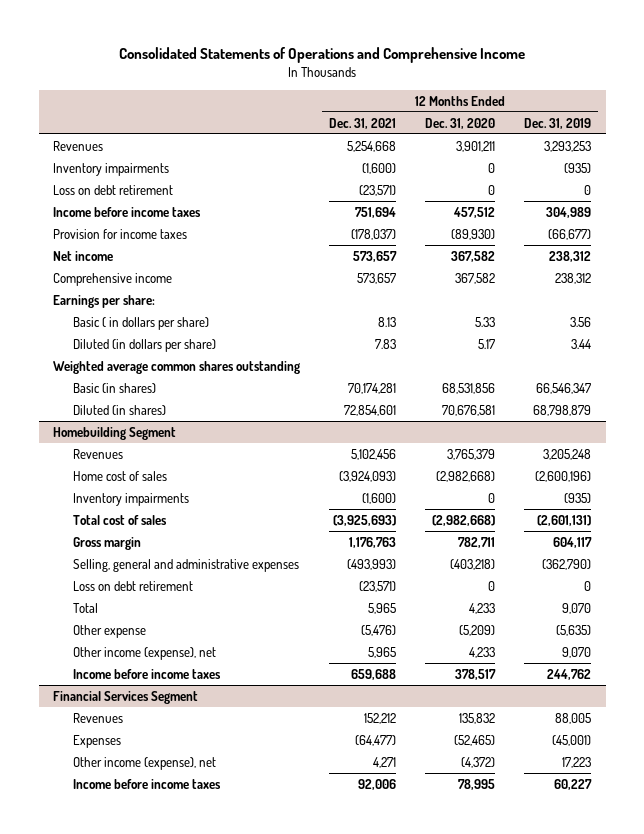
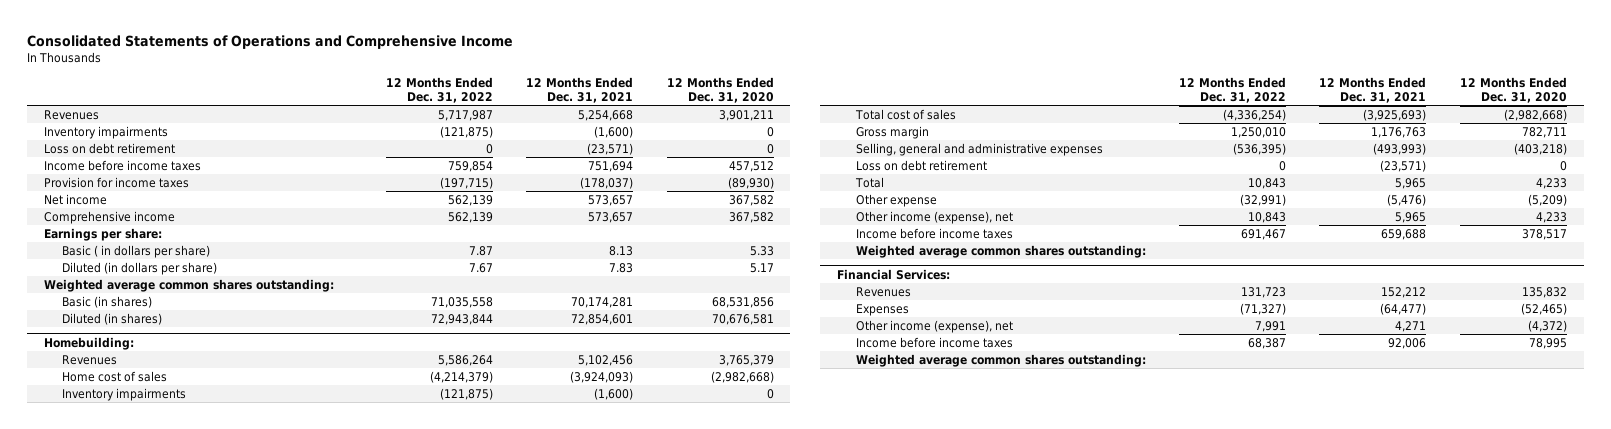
[524,117,592,129] Dec. 31, 2019 -> none
none -> [385,76,493,103] 12 Months Ended Dec. 31, 2022
[53,360,301,374] Weighted average common shares outstanding -> [43,279,334,293] Weighted average common shares outstanding:
[53,426,177,440] Homebuilding Segment -> [43,337,134,351] Homebuilding:
none -> [855,245,1146,259] Weighted average common shares outstanding:
[53,690,199,704] Financial Services Segment -> [837,269,951,281] Financial Services:
none -> [855,354,1146,368] Weighted average common shares outstanding:

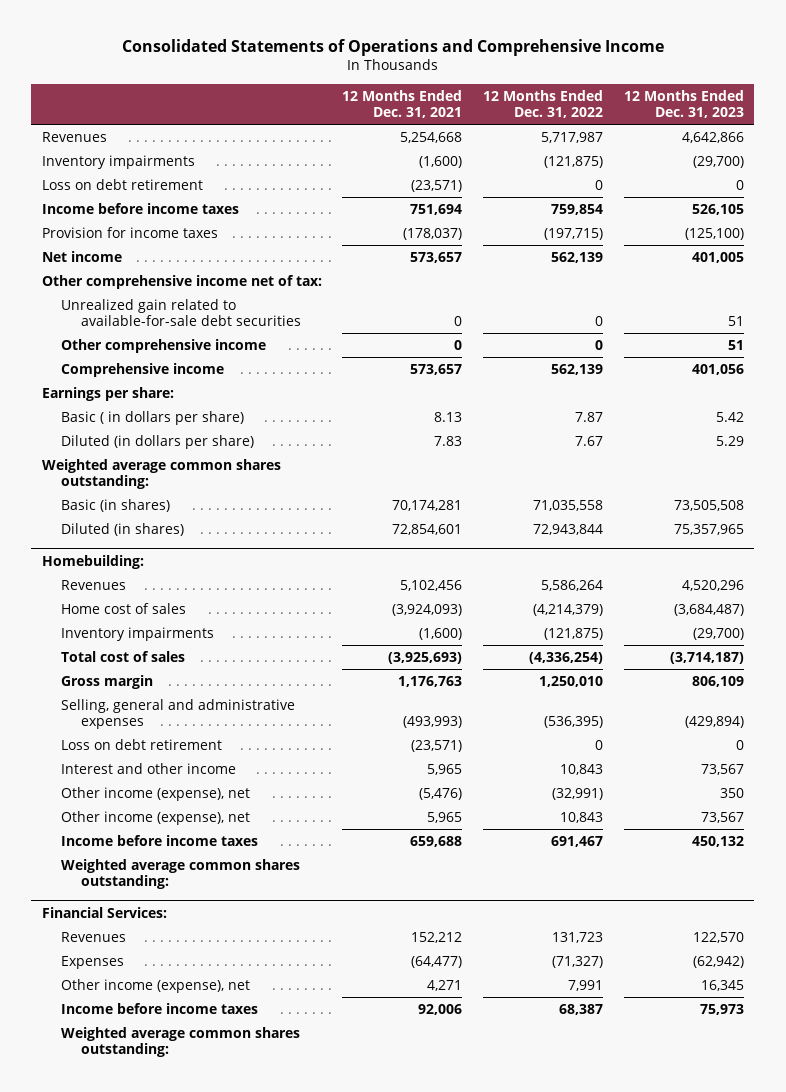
[666,76,774,103] 12 Months Ended Dec. 31, 2020 -> none
none -> [624,89,745,118] 12 Months Ended Dec. 31, 2023
none -> [41,274,322,289] Other comprehensive income net of tax:
none -> [61,298,302,326] Unrealized gain related to available-for-sale debt securities
none -> [61,338,267,353] Other comprehensive income
[854,177,884,189] Total -> [61,762,237,774] Interest and other income
[855,194,937,208] Other expense -> [61,786,251,801] Other income (expense), net

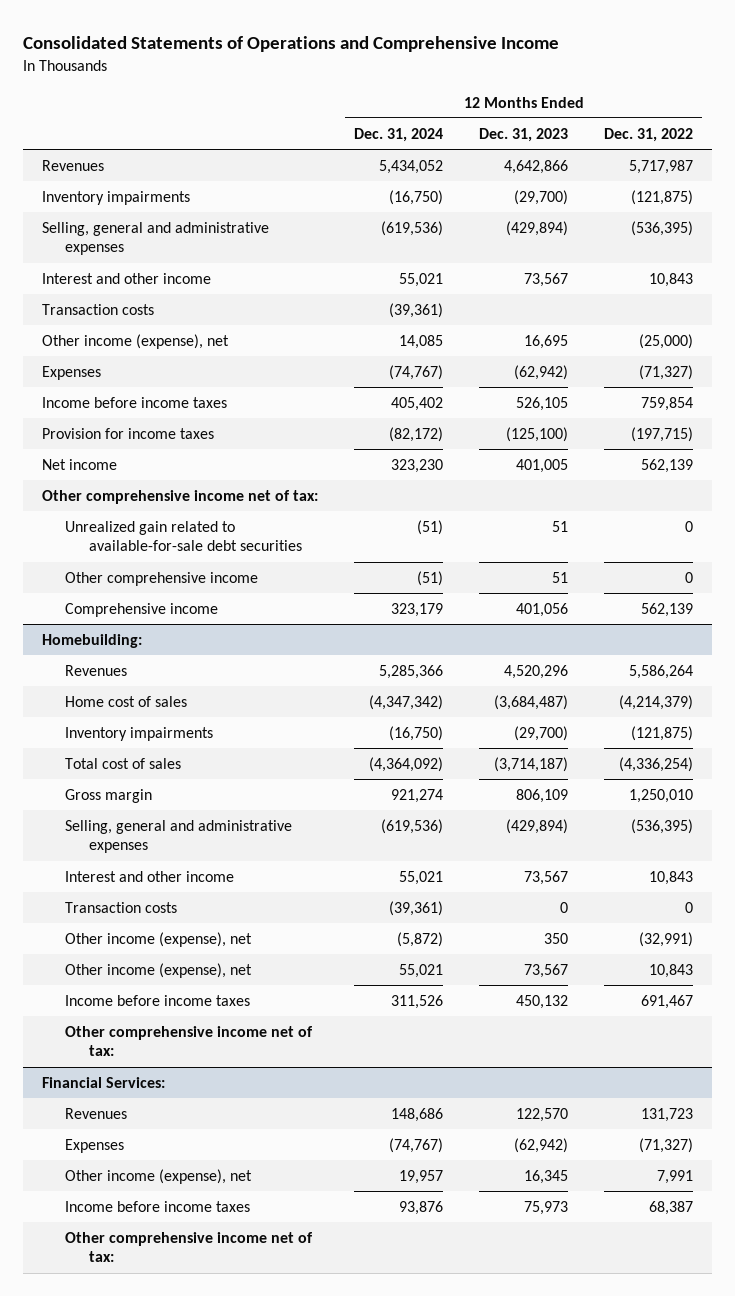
[342,89,463,118] 12 Months Ended Dec. 31, 2021 -> none
none -> [353,127,443,142] Dec. 31, 2024
[41,178,203,190] Loss on debt retirement -> none
none -> [41,221,269,256] Selling, general and administrative expenses
none -> [41,272,211,284] Interest and other income
none -> [41,303,154,315] Transaction costs
none -> [41,333,229,349] Other income (expense), net
none -> [41,365,101,380] Expenses
[41,386,174,401] Earnings per share: -> none
[61,410,245,425] Basic ( in dollars per share) -> none
[61,434,255,449] Diluted (in dollars per share) -> none
[41,458,281,489] Weighted average common shares outstanding: -> none
[61,498,171,512] Basic (in shares) -> none
[61,522,185,536] Diluted (in shares) -> none
[61,738,223,750] Loss on debt retirement -> none
none -> [65,901,178,913] Transaction costs
[61,858,301,889] Weighted average common shares outstanding: -> none
none -> [65,1025,314,1057] Other comprehensive income net of tax:
[61,1026,301,1057] Weighted average common shares outstanding: -> none
none -> [65,1231,314,1263] Other comprehensive income net of tax:

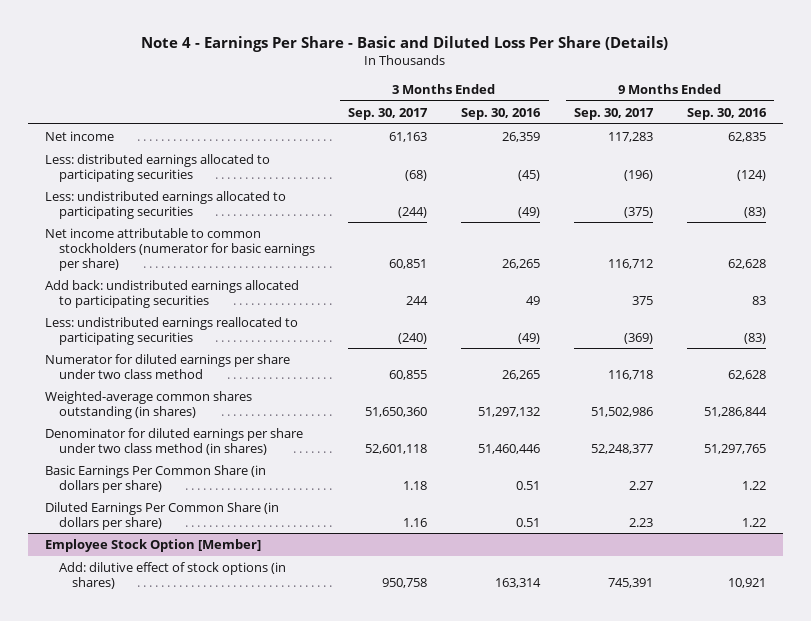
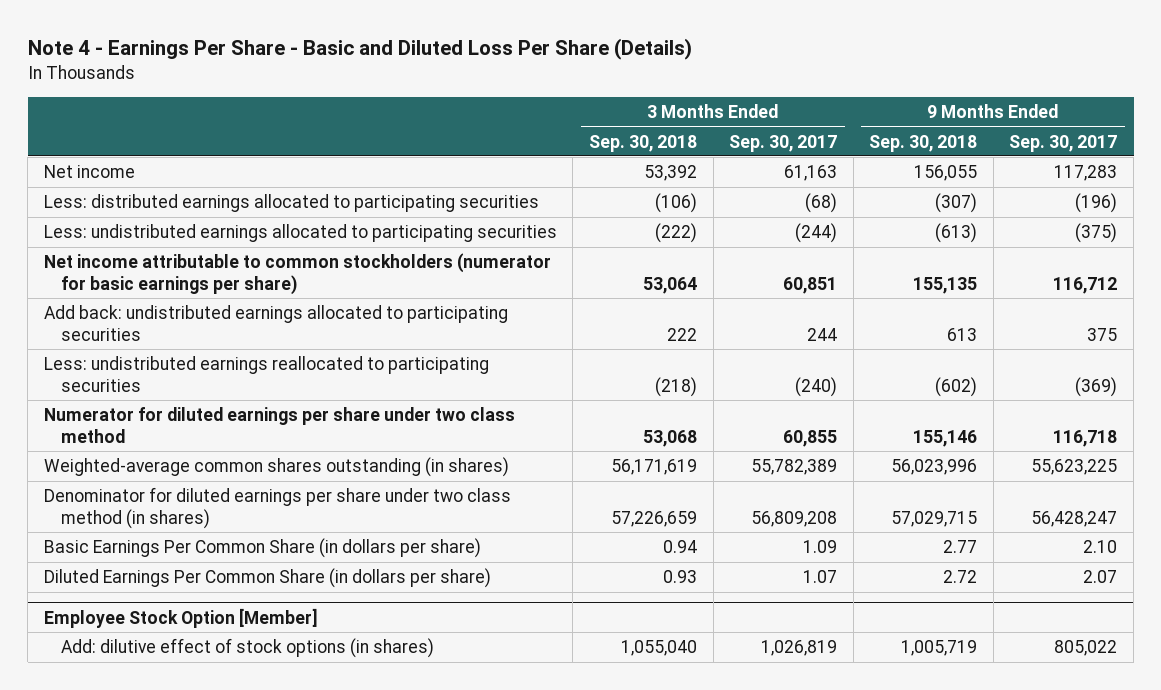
[461,107,542,120] Sep. 30, 2016 -> none
[686,107,767,120] Sep. 30, 2016 -> none
none -> [589,134,698,152] Sep. 30, 2018
none -> [869,134,978,152] Sep. 30, 2018
[365,406,428,417] 51,650,360 -> [751,459,838,476] 55,782,389
[591,406,654,417] 51,502,986 -> [1031,459,1118,476] 55,623,225
[365,443,428,454] 52,601,118 -> [751,510,838,527] 56,809,208
[591,443,654,454] 52,248,377 -> [1031,510,1118,527] 56,428,247
[403,480,428,490] 1.18 -> [803,540,838,554] 1.09
[629,480,654,490] 2.27 -> [1083,540,1118,554] 2.10
[403,517,428,527] 1.16 -> [803,570,838,584] 1.07
[629,517,654,527] 2.23 -> [1083,570,1118,584] 2.07
[382,577,428,588] 950,758 -> [761,640,838,657] 1,026,819
[608,577,654,588] 745,391 -> [1054,640,1118,657] 805,022

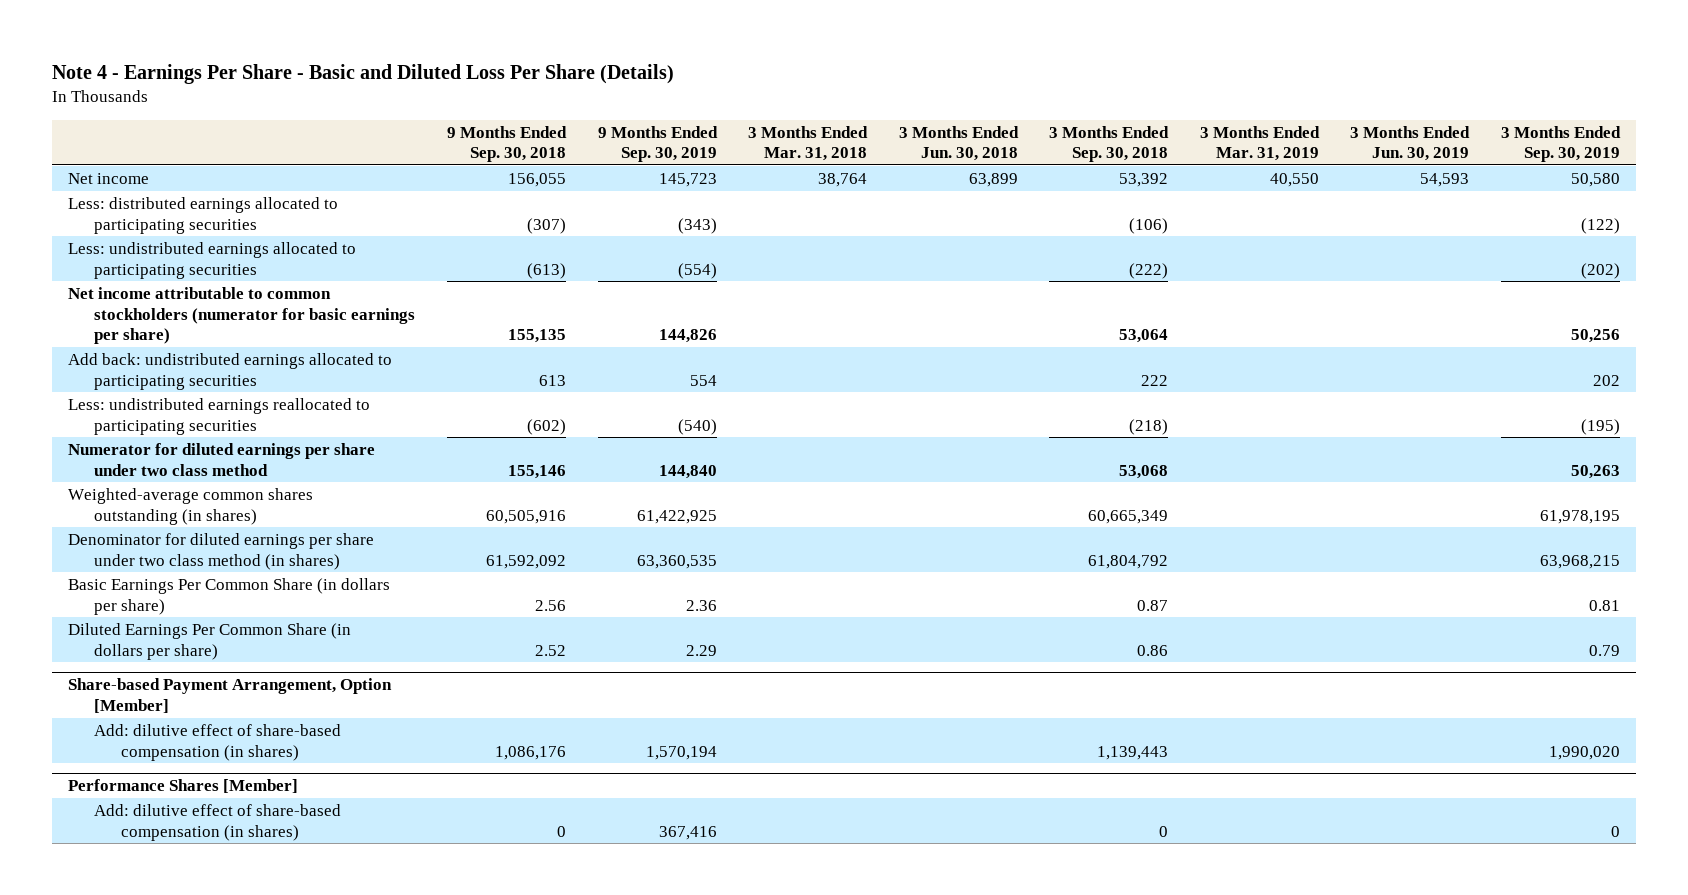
[729,134,838,152] Sep. 30, 2017 -> none
[1009,134,1118,152] Sep. 30, 2017 -> none
none -> [597,125,718,163] 9 Months Ended Sep. 30, 2019
none -> [748,125,869,162] 3 Months Ended Mar. 31, 2018
none -> [898,125,1019,162] 3 Months Ended Jun. 30, 2018
none -> [1199,125,1320,162] 3 Months Ended Mar. 31, 2019
none -> [1350,125,1471,162] 3 Months Ended Jun. 30, 2019
none -> [1501,125,1622,163] 3 Months Ended Sep. 30, 2019
[611,459,698,476] 56,171,619 -> [1088,509,1169,524] 60,665,349
[891,459,978,476] 56,023,996 -> [486,509,567,524] 60,505,916
[611,510,698,527] 57,226,659 -> [1088,554,1169,569] 61,804,792
[891,510,978,527] 57,029,715 -> [486,554,567,569] 61,592,092
[663,540,698,554] 0.94 -> [1137,599,1169,611] 0.87
[943,540,978,554] 2.77 -> [535,599,567,611] 2.56
[663,570,698,584] 0.93 -> [1137,644,1169,656] 0.86
[943,570,978,584] 2.72 -> [535,644,567,656] 2.52
[43,607,318,628] Employee Stock Option [Member] -> [68,678,393,713] Share-based Payment Arrangement, Option [Member]
[60,638,434,659] Add: dilutive effect of stock options (in shares) -> [94,724,342,761] Add: dilutive effect of share-based compensation (in shares)
[621,640,698,657] 1,055,040 -> [1097,745,1169,760] 1,139,443
[901,640,978,657] 1,005,719 -> [495,745,567,760] 1,086,176
none -> [68,779,299,794] Performance Shares [Member]
none -> [94,804,342,841] Add: dilutive effect of share-based compensation (in shares)

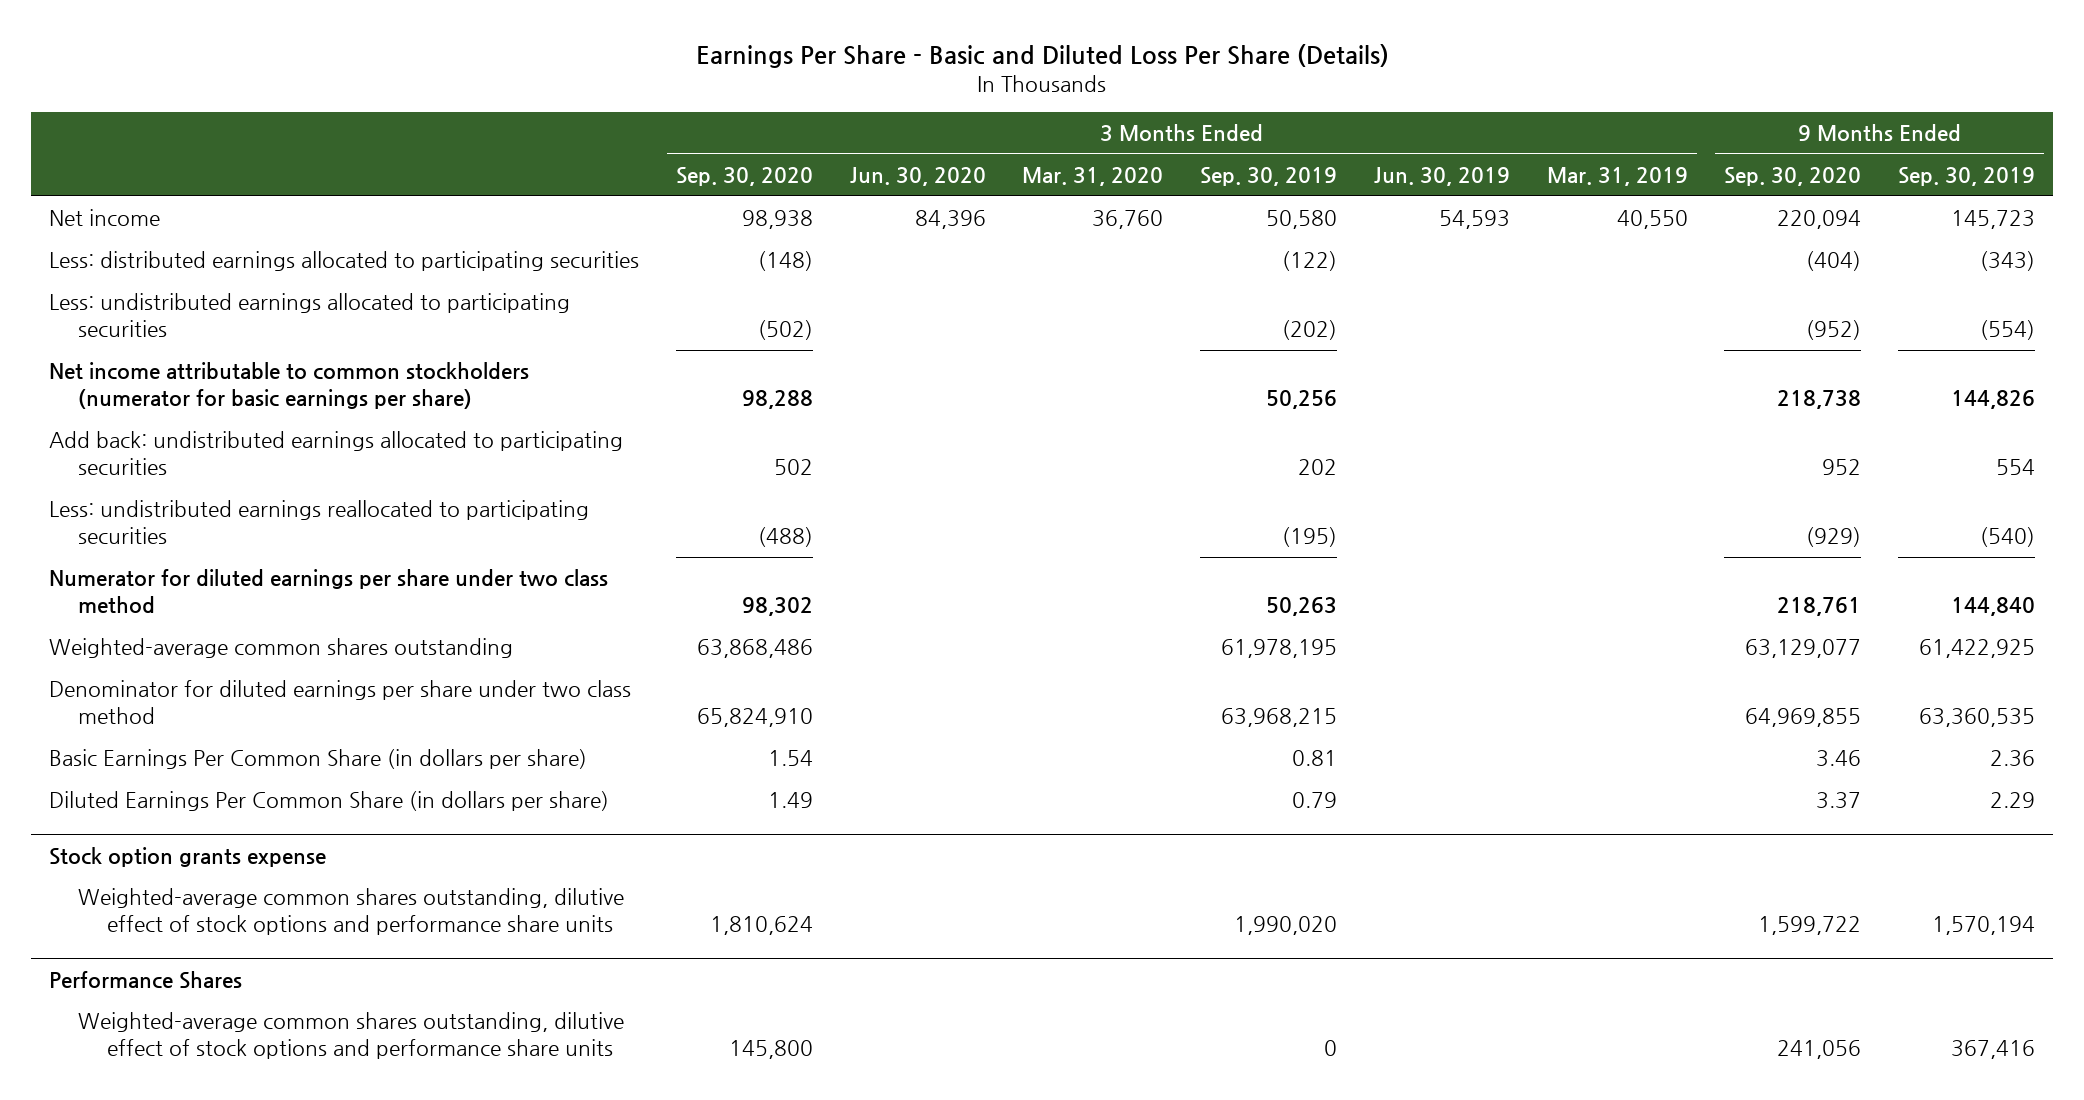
[52,64,675,85] Note 4 - Earnings Per Share - Basic and Diluted Loss Per Share (Details) -> [696,44,1390,69] Earnings Per Share - Basic and Diluted Loss Per Share (Details)
[447,125,568,163] 9 Months Ended Sep. 30, 2018 -> none
[748,125,869,162] 3 Months Ended Mar. 31, 2018 -> none
[898,125,1019,162] 3 Months Ended Jun. 30, 2018 -> none
[1049,125,1170,163] 3 Months Ended Sep. 30, 2018 -> none
none -> [676,166,814,186] Sep. 30, 2020
none -> [849,166,986,186] Jun. 30, 2020
none -> [1022,166,1164,186] Mar. 31, 2020
none -> [1724,166,1862,186] Sep. 30, 2020
[68,488,314,525] Weighted-average common shares outstanding (in shares) -> [49,638,514,659] Weighted-average common shares outstanding
[68,533,375,570] Denominator for diluted earnings per share under two class method (in shares) -> [49,680,632,724] Denominator for diluted earnings per share under two class method
[68,678,393,713] Share-based Payment Arrangement, Option [Member] -> [49,846,327,867] Stock option grants expense
[94,724,342,761] Add: dilutive effect of share-based compensation (in shares) -> [78,888,625,935] Weighted-average common shares outstanding, dilutive effect of stock options and performance share units
[68,779,299,794] Performance Shares [Member] -> [49,970,243,989] Performance Shares
[94,804,342,841] Add: dilutive effect of share-based compensation (in shares) -> [78,1012,625,1059] Weighted-average common shares outstanding, dilutive effect of stock options and performance share units

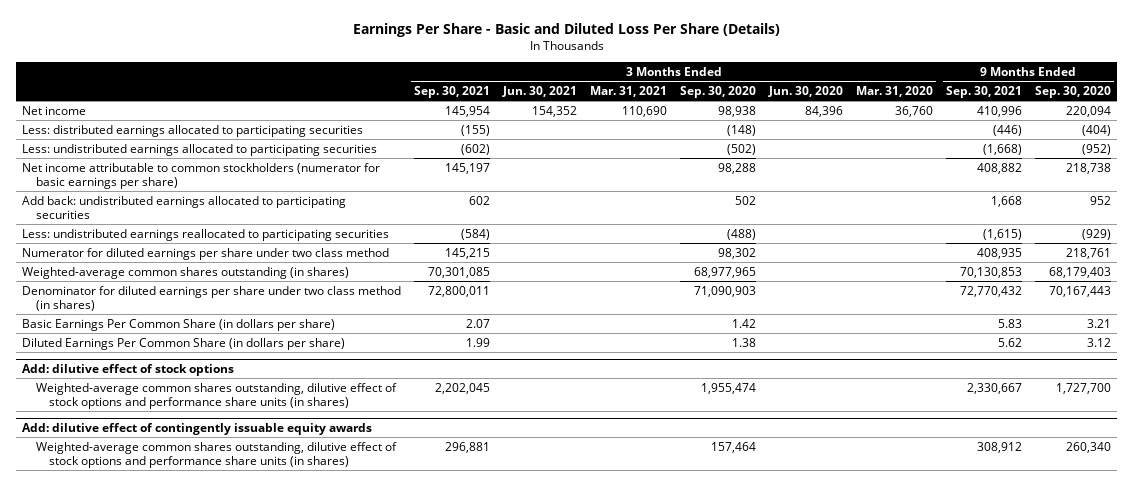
[1200,166,1338,186] Sep. 30, 2019 -> none
[1373,166,1510,186] Jun. 30, 2019 -> none
[1546,166,1688,186] Mar. 31, 2019 -> none
[1898,166,2036,186] Sep. 30, 2019 -> none
none -> [414,85,491,98] Sep. 30, 2021
none -> [502,85,578,97] Jun. 30, 2021
none -> [590,85,668,97] Mar. 31, 2021
none -> [945,85,1022,98] Sep. 30, 2021
[49,638,514,659] Weighted-average common shares outstanding -> [22,266,350,279] Weighted-average common shares outstanding (in shares)
[697,639,814,659] 63,868,486 -> [694,266,757,278] 68,977,965
[1745,639,1862,659] 63,129,077 -> [1048,266,1111,278] 68,179,403
[49,680,632,724] Denominator for diluted earnings per share under two class method -> [22,285,402,311] Denominator for diluted earnings per share under two class method (in shares)
[697,707,814,727] 65,824,910 -> [694,285,757,297] 71,090,903
[1745,707,1862,727] 64,969,855 -> [1048,285,1111,297] 70,167,443
[768,750,814,767] 1.54 -> [732,318,757,328] 1.42
[1816,750,1862,768] 3.46 -> [1086,318,1111,328] 3.21
[768,792,814,809] 1.49 -> [732,337,757,347] 1.38
[1816,792,1862,810] 3.37 -> [1086,337,1111,347] 3.12
[49,846,327,867] Stock option grants expense -> [22,363,235,376] Add: dilutive effect of stock options
[78,888,625,935] Weighted-average common shares outstanding, dilutive effect of stock options and performance share units -> [35,382,397,409] Weighted-average common shares outstanding, dilutive effect of stock options and performance share units (in shares)
[710,915,814,935] 1,810,624 -> [701,382,757,394] 1,955,474
[1758,915,1862,935] 1,599,722 -> [1055,382,1111,394] 1,727,700
[49,970,243,989] Performance Shares -> [22,422,373,435] Add: dilutive effect of contingently issuable equity awards
[78,1012,625,1059] Weighted-average common shares outstanding, dilutive effect of stock options and performance share units -> [35,441,397,468] Weighted-average common shares outstanding, dilutive effect of stock options and performance share units (in shares)
[729,1039,814,1059] 145,800 -> [711,441,757,453] 157,464
[1777,1039,1862,1059] 241,056 -> [1065,441,1111,453] 260,340

